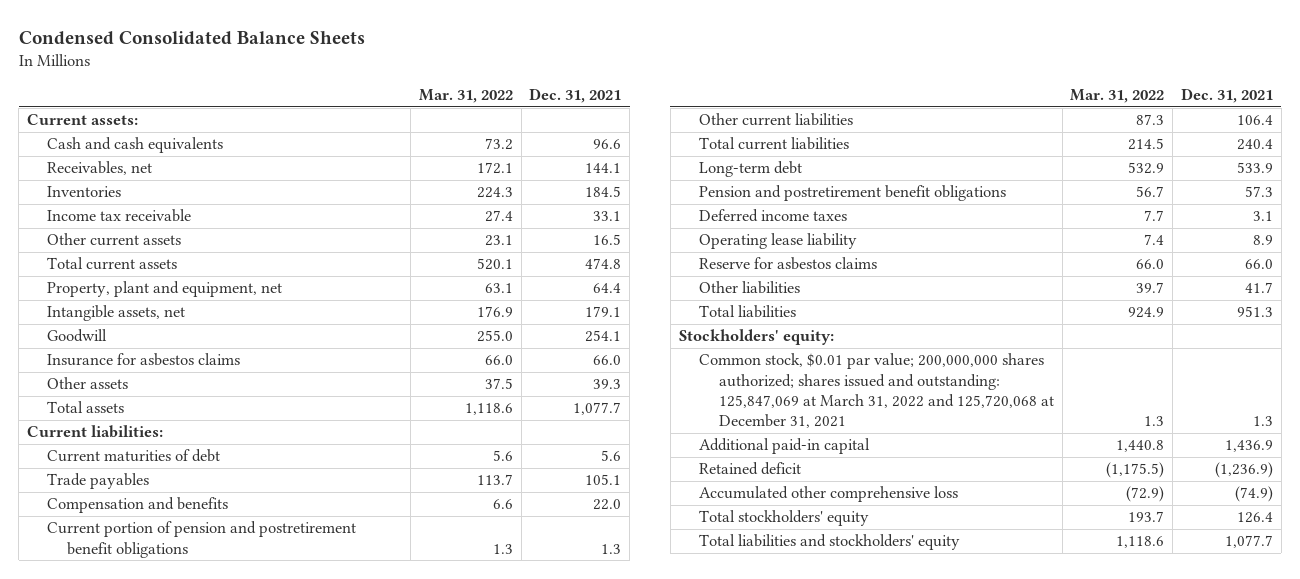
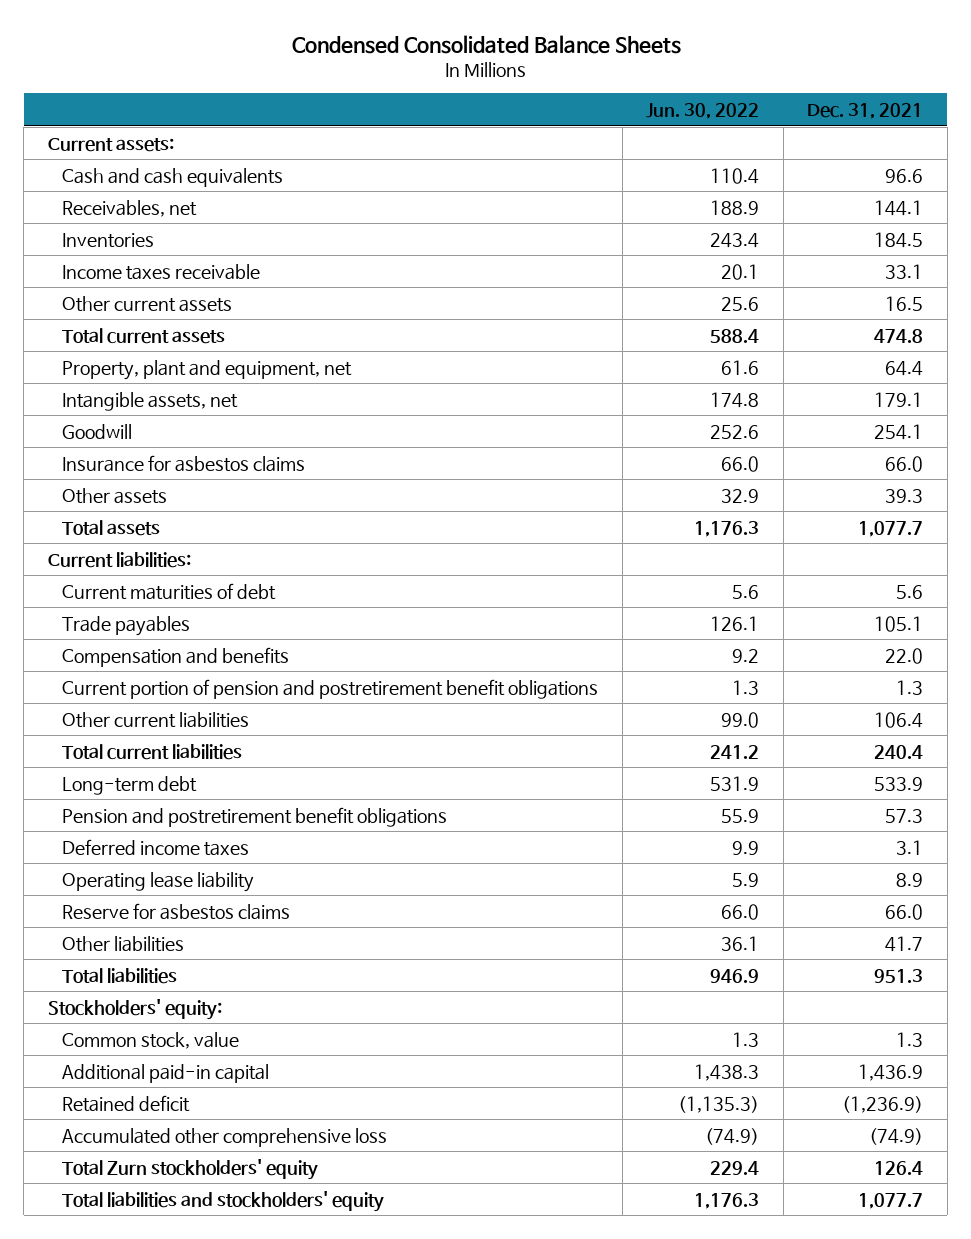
[418,89,513,104] Mar. 31, 2022 -> none
none -> [646,103,760,120] Jun. 30, 2022
[47,209,192,223] Income tax receivable -> [62,263,261,280] Income taxes receivable
[698,353,1054,429] Common stock, $0.01 par value; 200,000,000 shares authorized; shares issued and outstanding: 125,847,069 at March 31, 2022 and 125,720,068 at December 31, 2021 -> [62,1031,240,1049] Common stock, value
[698,510,869,527] Total stockholders' equity -> [62,1158,319,1180] Total Zurn stockholders' equity

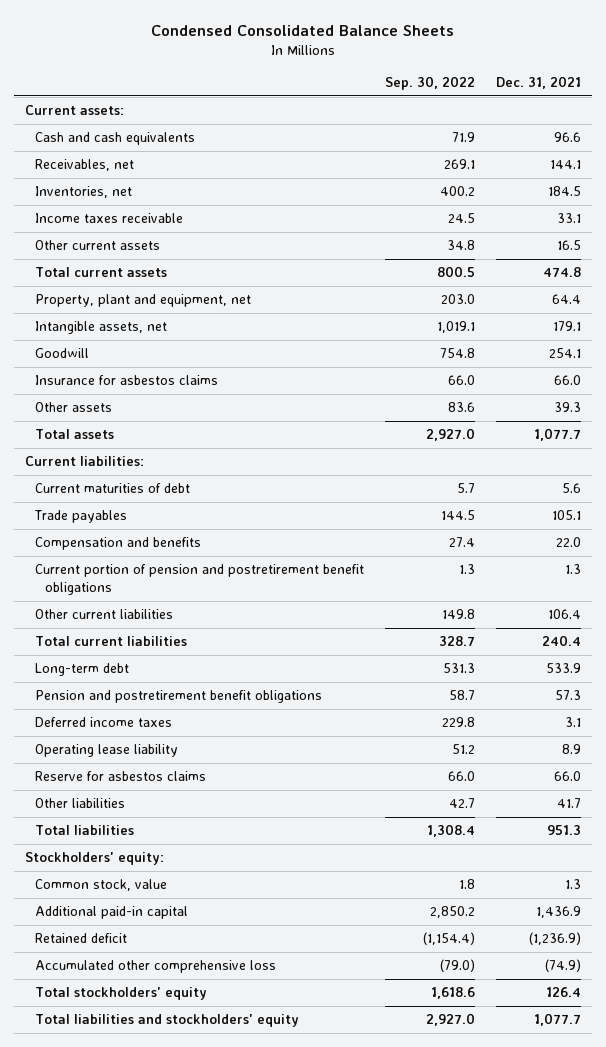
[646,103,760,120] Jun. 30, 2022 -> none
none -> [384,76,475,91] Sep. 30, 2022
[62,232,155,248] Inventories -> [34,186,132,199] Inventories, net
[62,1158,319,1180] Total Zurn stockholders' equity -> [34,987,207,1001] Total stockholders' equity

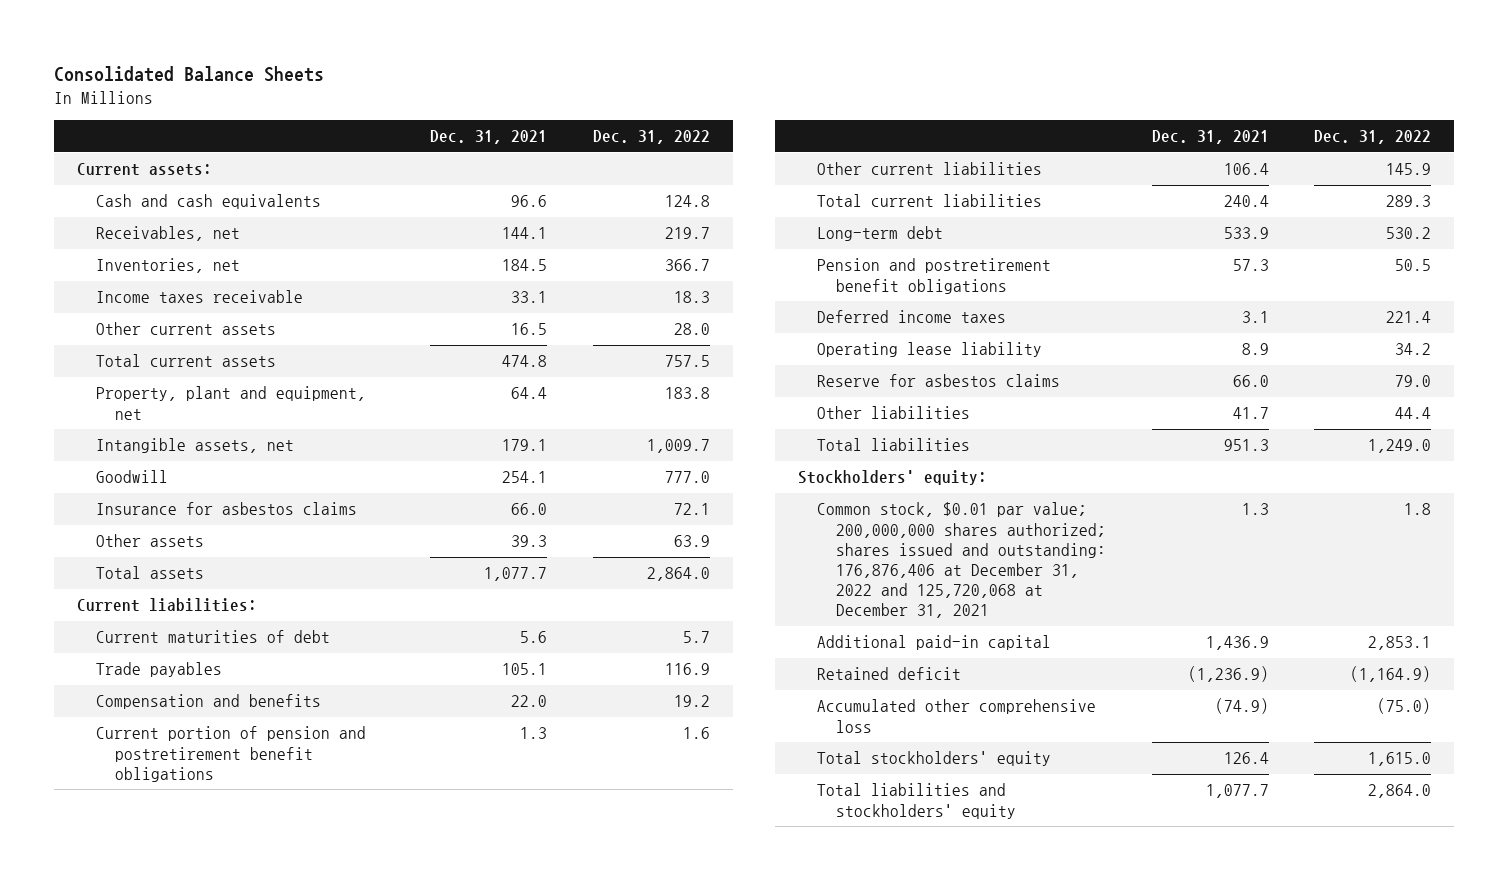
[150,24,454,36] Condensed Consolidated Balance Sheets -> [54,66,325,83] Consolidated Balance Sheets
[384,76,475,91] Sep. 30, 2022 -> none
none -> [593,130,711,145] Dec. 31, 2022
[34,879,167,892] Common stock, value -> [816,502,1106,619] Common stock, $0.01 par value; 200,000,000 shares authorized; shares issued and outstanding: 176,876,406 at December 31, 2022 and 125,720,068 at December 31, 2021

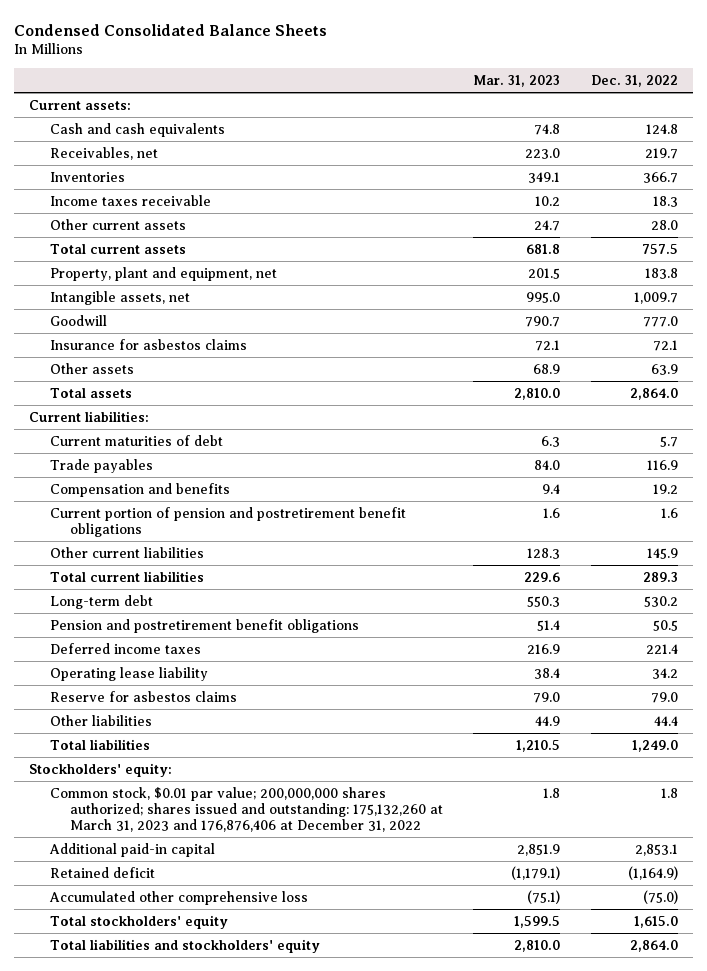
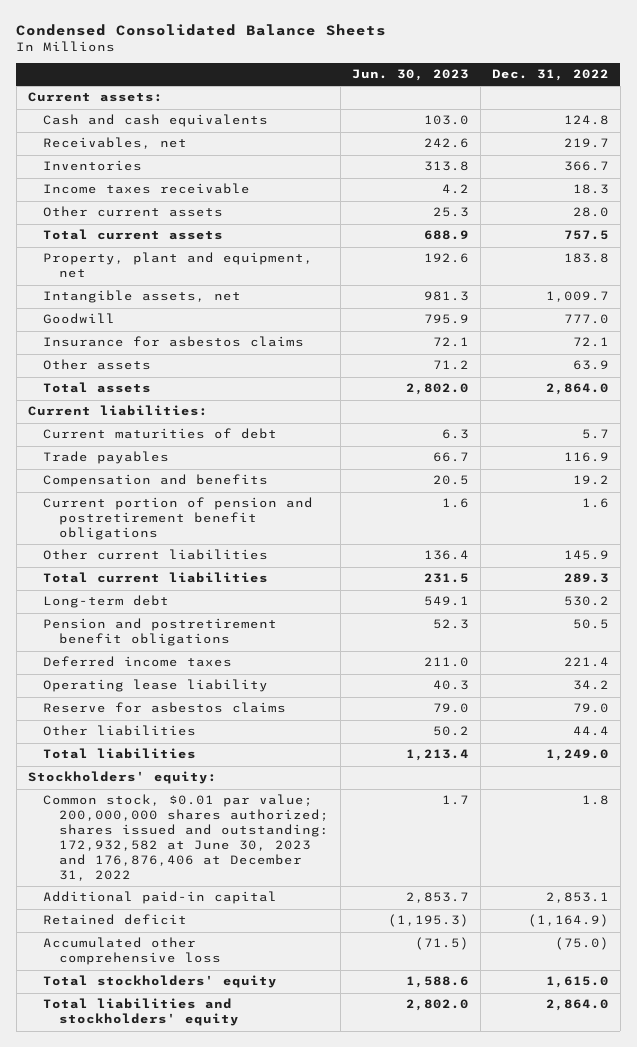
[473,75,561,88] Mar. 31, 2023 -> none
none -> [351,69,469,82] Jun. 30, 2023
[49,786,444,832] Common stock, $0.01 par value; 200,000,000 shares authorized; shares issued and outstanding: 175,132,260 at March 31, 2023 and 176,876,406 at December 31, 2022 -> [43,794,329,881] Common stock, $0.01 par value; 200,000,000 shares authorized; shares issued and outstanding: 172,932,582 at June 30, 2023 and 176,876,406 at December 31, 2022

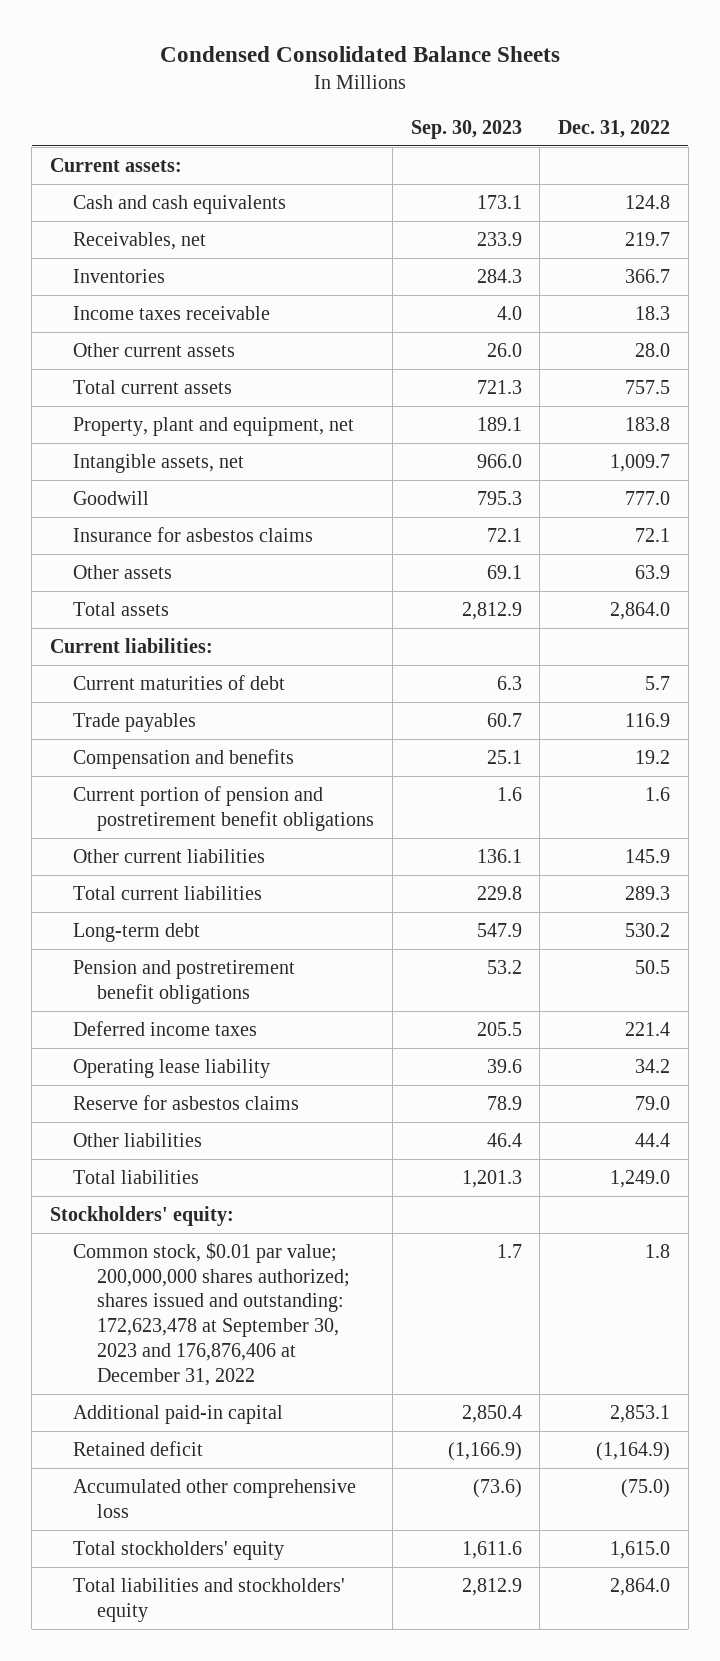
[351,69,469,82] Jun. 30, 2023 -> none
none -> [410,120,522,140] Sep. 30, 2023
[43,794,329,881] Common stock, $0.01 par value; 200,000,000 shares authorized; shares issued and outstanding: 172,932,582 at June 30, 2023 and 176,876,406 at December 31, 2022 -> [73,1241,350,1386] Common stock, $0.01 par value; 200,000,000 shares authorized; shares issued and outstanding: 172,623,478 at September 30, 2023 and 176,876,406 at December 31, 2022

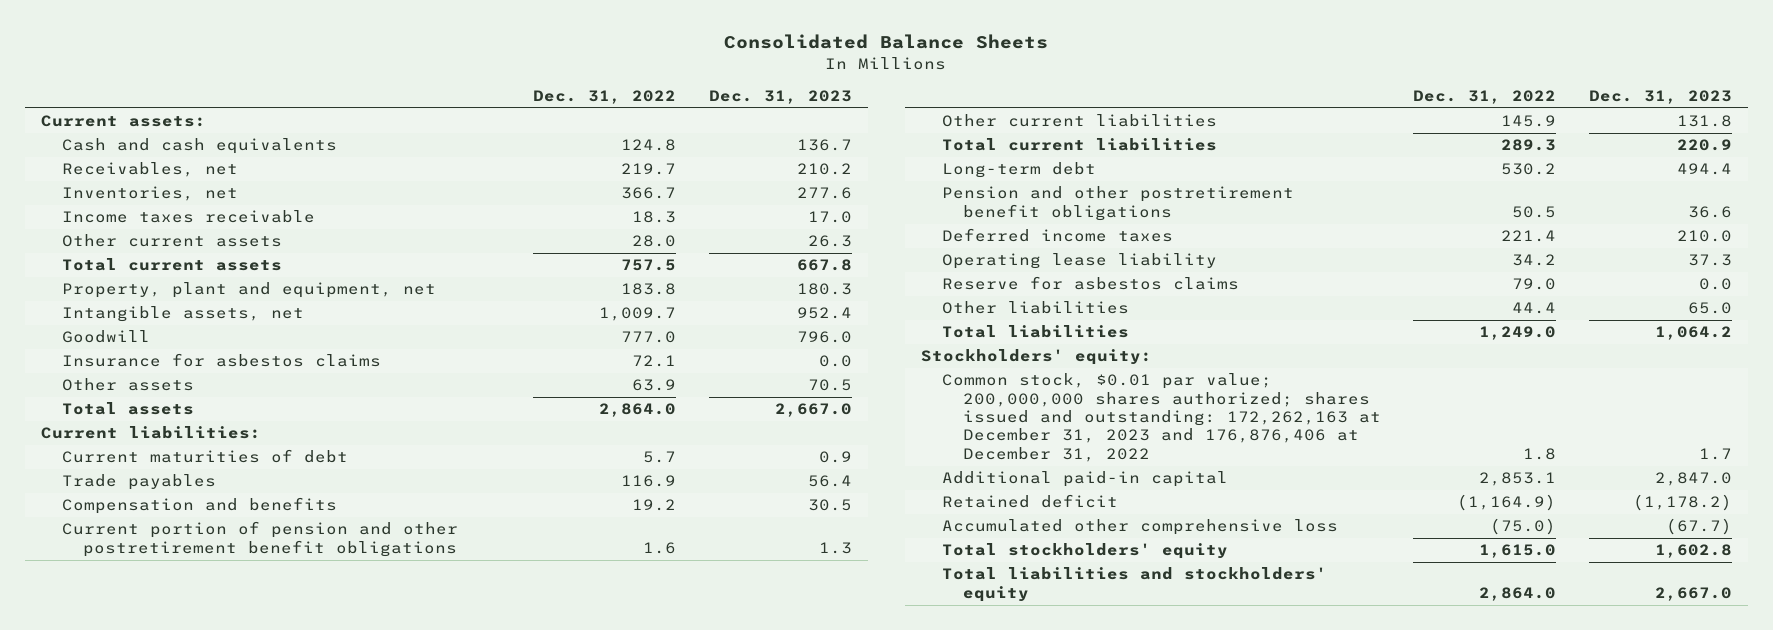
[159,46,560,63] Condensed Consolidated Balance Sheets -> [724,34,1049,50] Consolidated Balance Sheets
[410,120,522,140] Sep. 30, 2023 -> none
none -> [708,89,852,104] Dec. 31, 2023
[73,268,166,283] Inventories -> [61,186,238,202] Inventories, net
[73,785,374,831] Current portion of pension and postretirement benefit obligations -> [61,521,458,557] Current portion of pension and other postretirement benefit obligations
[73,959,296,1004] Pension and postretirement benefit obligations -> [942,186,1295,221] Pension and other postretirement benefit obligations
[73,1241,350,1386] Common stock, $0.01 par value; 200,000,000 shares authorized; shares issued and outstanding: 172,623,478 at September 30, 2023 and 176,876,406 at December 31, 2022 -> [942,373,1381,462] Common stock, $0.01 par value; 200,000,000 shares authorized; shares issued and outstanding: 172,262,163 at December 31, 2023 and 176,876,406 at December 31, 2022

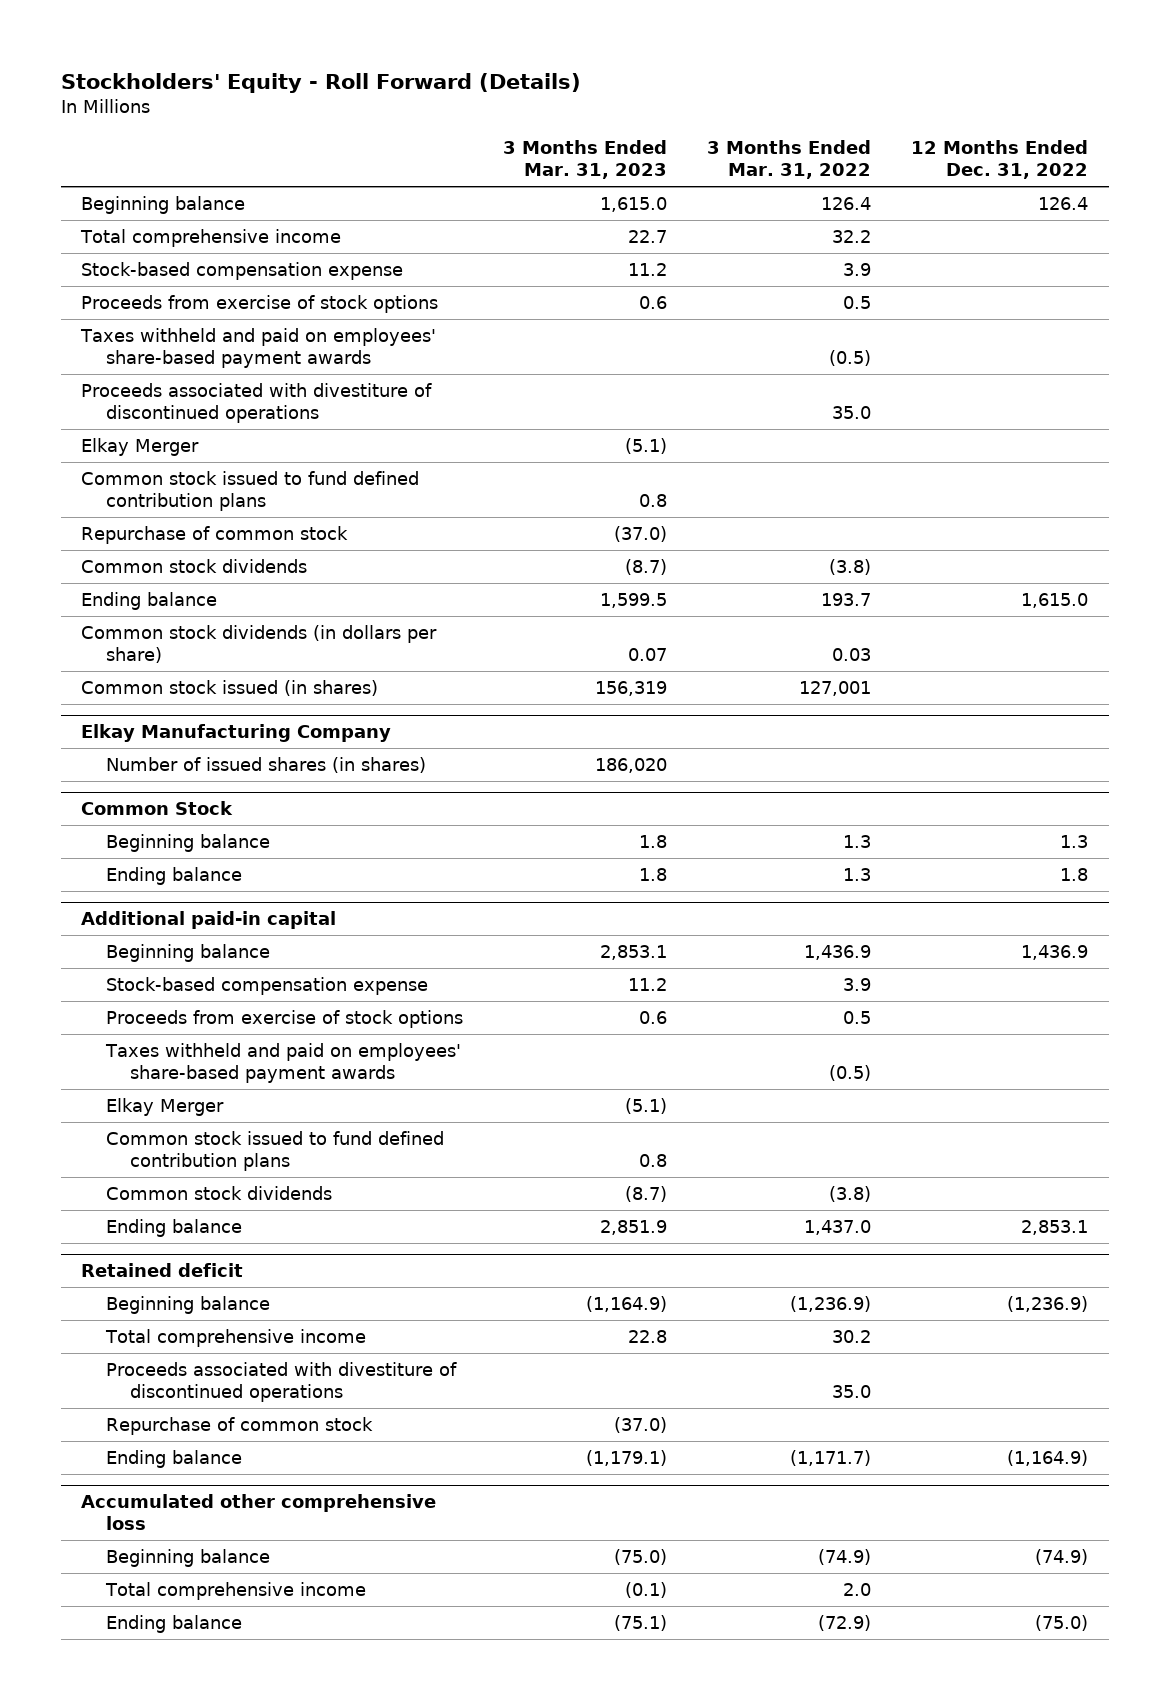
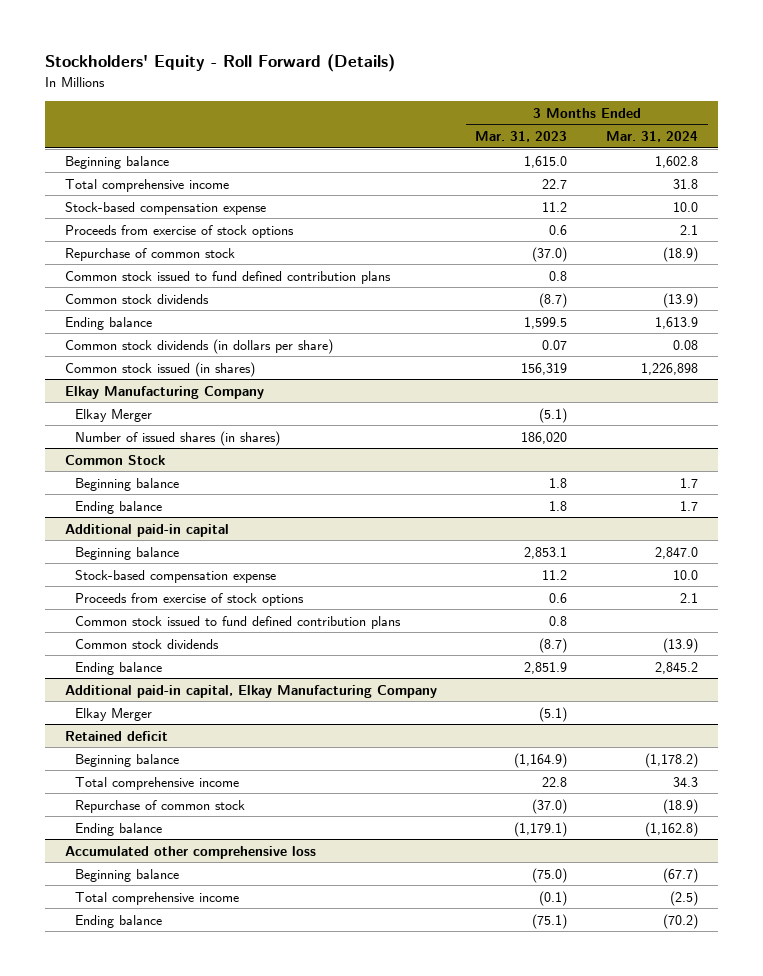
[707,140,872,180] 3 Months Ended Mar. 31, 2022 -> none
[911,140,1089,180] 12 Months Ended Dec. 31, 2022 -> none
none -> [606,131,699,143] Mar. 31, 2024
[80,327,437,369] Taxes withheld and paid on employees' share-based payment awards -> none
[81,382,433,424] Proceeds associated with divestiture of discontinued operations -> none
[81,437,200,456] Elkay Merger -> none
[81,470,420,512] Common stock issued to fund defined contribution plans -> [64,270,391,284] Common stock issued to fund defined contribution plans
none -> [75,408,153,422] Elkay Merger
[104,1042,461,1084] Taxes withheld and paid on employees' share-based payment awards -> none
[105,1097,224,1116] Elkay Merger -> none
none -> [64,684,437,698] Additional paid-in capital, Elkay Manufacturing Company
none -> [75,707,153,721] Elkay Merger
[105,1361,457,1403] Proceeds associated with divestiture of discontinued operations -> none

